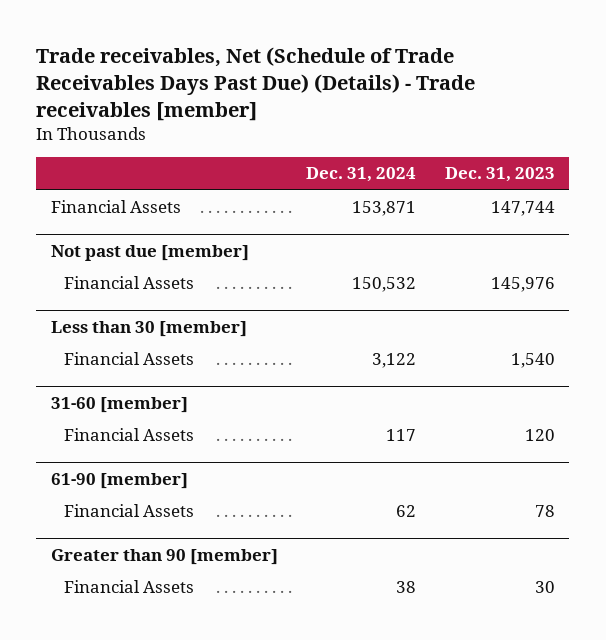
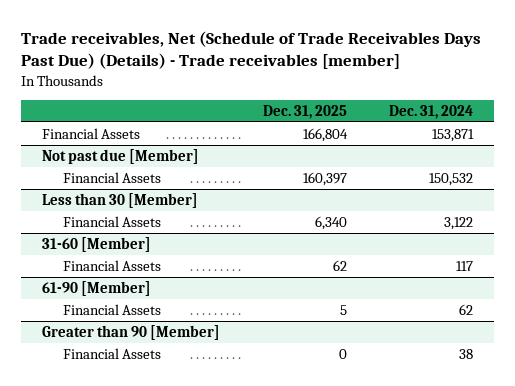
[445,167,556,183] Dec. 31, 2023 -> none
none -> [262,104,347,119] Dec. 31, 2025
[50,245,249,262] Not past due [member] -> [42,148,200,164] Not past due [Member]
[50,321,247,338] Less than 30 [member] -> [42,192,199,208] Less than 30 [Member]
[50,397,188,414] 31-60 [member] -> [42,236,152,252] 31-60 [Member]
[50,473,188,490] 61-90 [member] -> [42,280,152,296] 61-90 [Member]
[50,549,278,566] Greater than 90 [member] -> [42,324,221,340] Greater than 90 [Member]

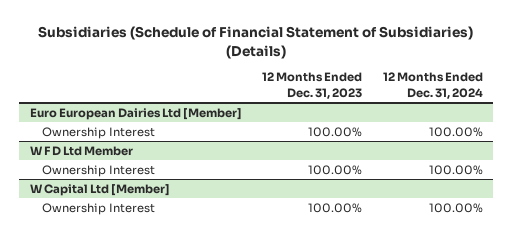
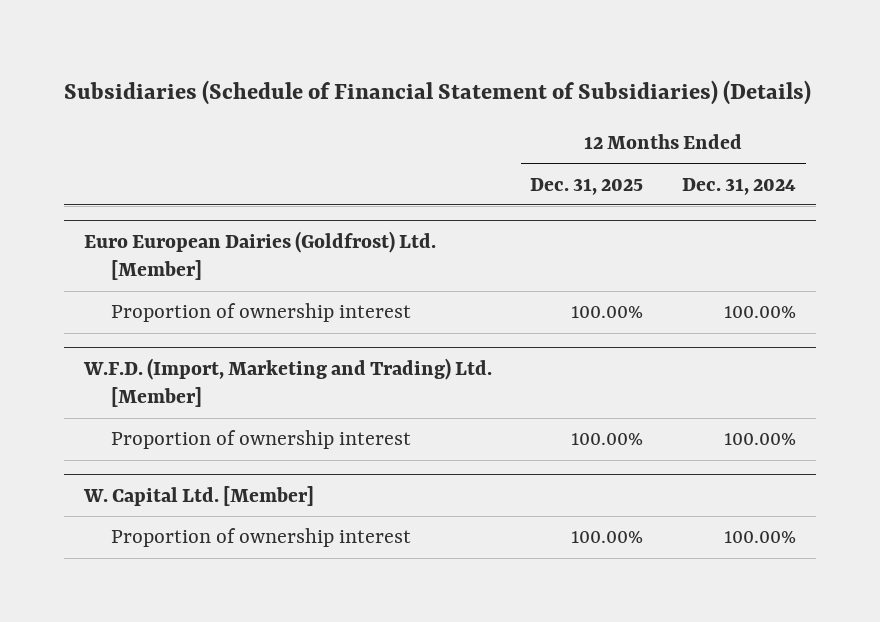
[262,72,363,99] 12 Months Ended Dec. 31, 2023 -> none
none -> [530,177,644,195] Dec. 31, 2025
[29,107,242,120] Euro European Dairies Ltd [Member] -> [83,230,436,281] Euro European Dairies (Goldfrost) Ltd. [Member]
[41,126,155,139] Ownership Interest -> [110,303,411,323] Proportion of ownership interest
[29,145,133,156] W F D Ltd Member -> [82,357,492,408] W.F.D. (Import, Marketing and Trading) Ltd. [Member]
[41,164,155,177] Ownership Interest -> [110,430,411,450] Proportion of ownership interest
[29,183,170,196] W Capital Ltd [Member] -> [82,485,314,506] W. Capital Ltd. [Member]
[41,202,155,215] Ownership Interest -> [110,528,411,548] Proportion of ownership interest

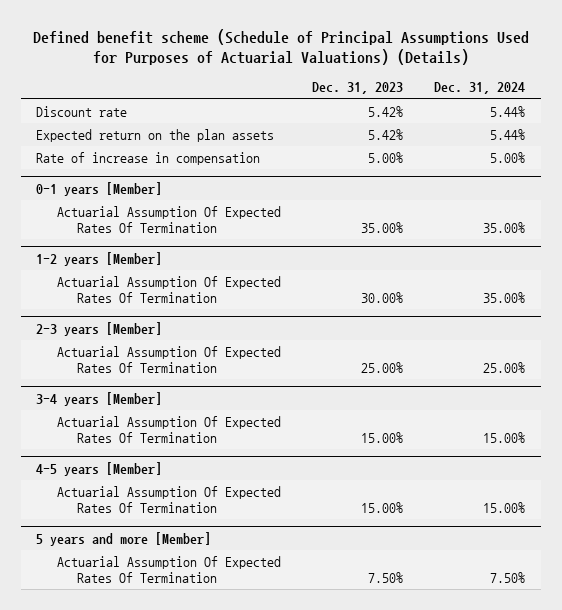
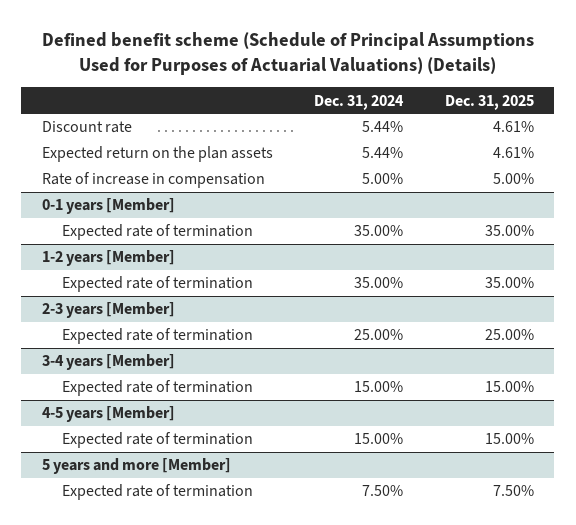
[311,82,403,95] Dec. 31, 2023 -> none
none -> [444,94,534,110] Dec. 31, 2025
[56,205,281,233] Actuarial Assumption Of Expected Rates Of Termination -> [62,224,254,241] Expected rate of termination
[56,275,281,303] Actuarial Assumption Of Expected Rates Of Termination -> [62,276,254,293] Expected rate of termination
[56,345,281,373] Actuarial Assumption Of Expected Rates Of Termination -> [62,328,254,345] Expected rate of termination
[56,415,281,443] Actuarial Assumption Of Expected Rates Of Termination -> [62,380,254,397] Expected rate of termination
[56,485,281,513] Actuarial Assumption Of Expected Rates Of Termination -> [62,432,254,449] Expected rate of termination
[56,555,281,583] Actuarial Assumption Of Expected Rates Of Termination -> [62,484,254,501] Expected rate of termination

